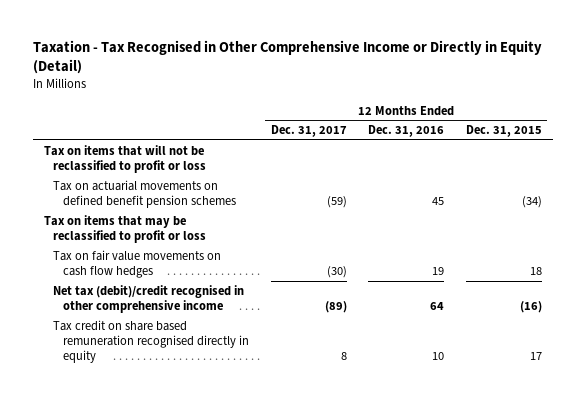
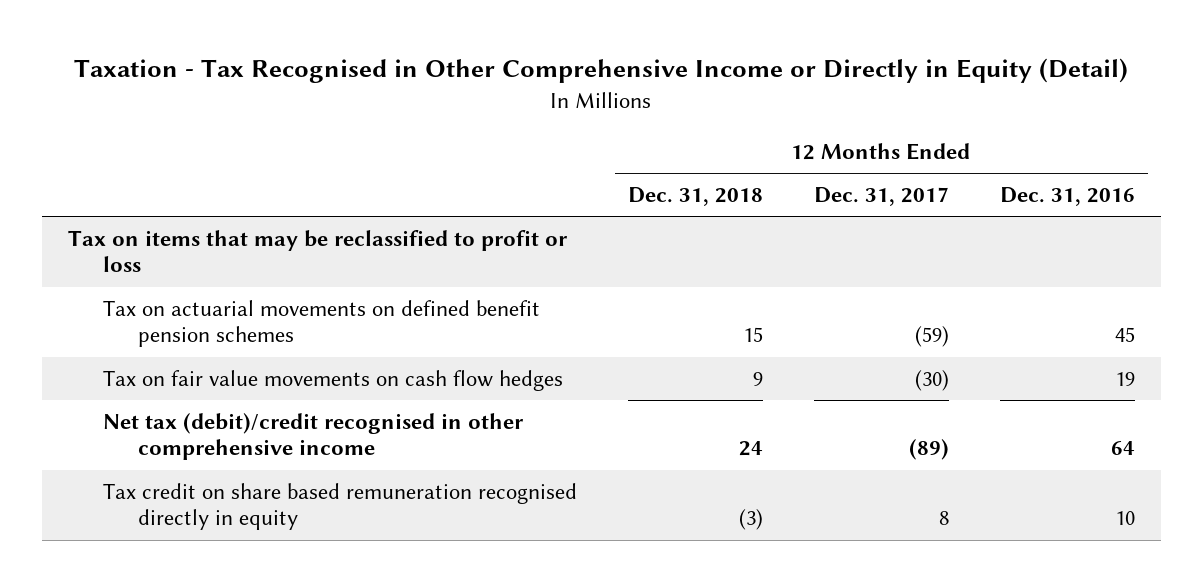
[465,125,542,138] Dec. 31, 2015 -> none
none -> [627,187,763,207] Dec. 31, 2018
[43,144,207,173] Tax on items that will not be reclassified to profit or loss -> none
[53,179,236,208] Tax on actuarial movements on defined benefit pension schemes -> [102,299,540,348] Tax on actuarial movements on defined benefit pension schemes

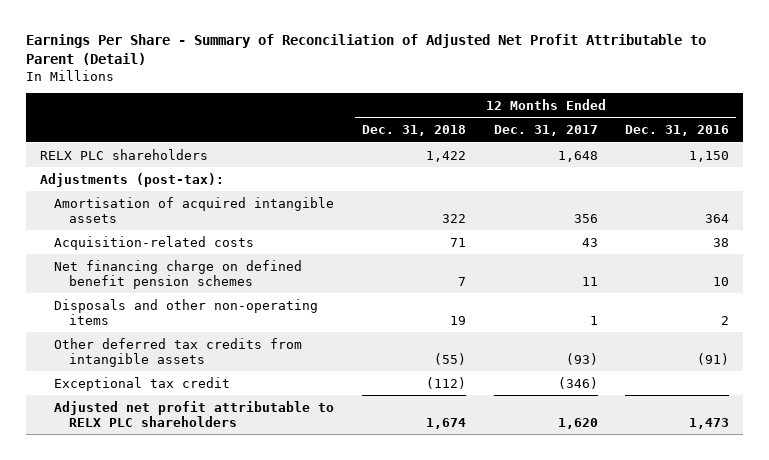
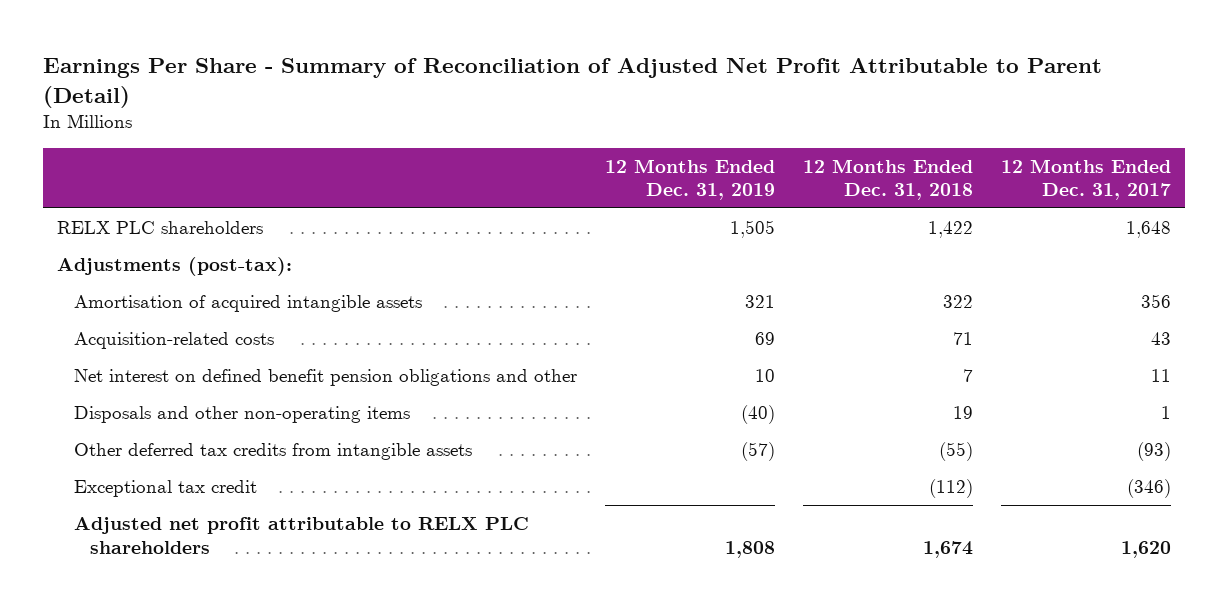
[625,124,730,136] Dec. 31, 2016 -> none
none -> [604,158,775,201] 12 Months Ended Dec. 31, 2019
[54,259,303,289] Net financing charge on defined benefit pension schemes -> [73,369,577,387] Net interest on defined benefit pension obligations and other

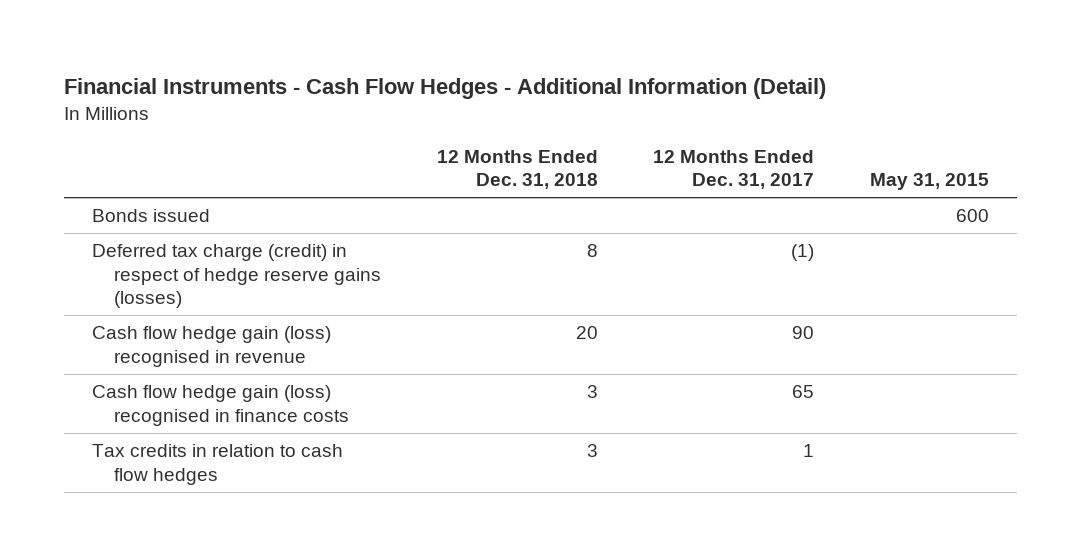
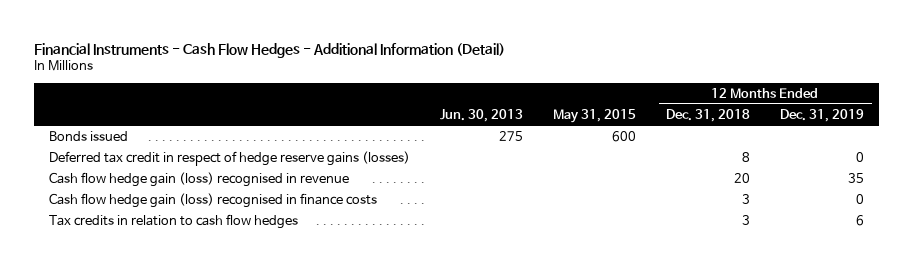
[653,149,815,190] 12 Months Ended Dec. 31, 2017 -> none
none -> [440,109,524,123] Jun. 30, 2013
none -> [780,109,865,123] Dec. 31, 2019
[92,244,381,309] Deferred tax charge (credit) in respect of hedge reserve gains (losses) -> [49,151,411,167] Deferred tax credit in respect of hedge reserve gains (losses)

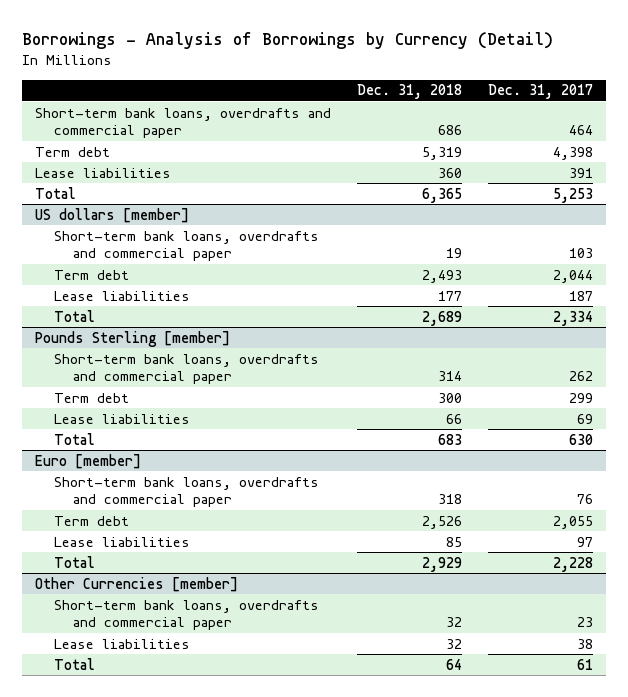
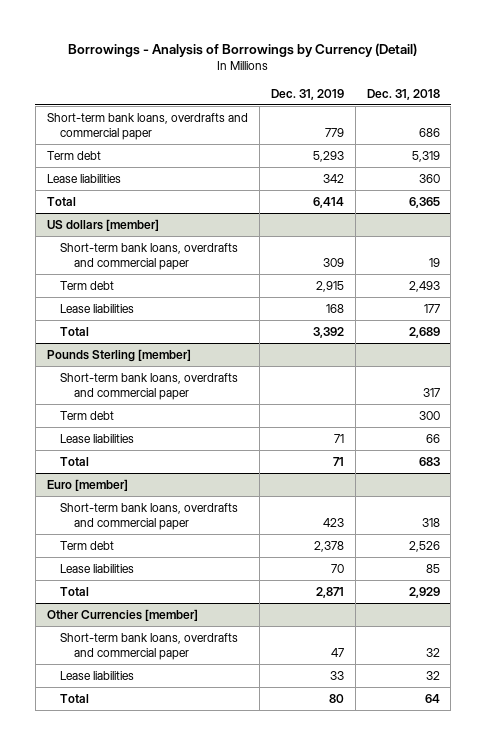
[487,84,593,100] Dec. 31, 2017 -> none
none -> [270,88,344,100] Dec. 31, 2019
[437,371,462,382] 314 -> [422,388,440,398] 317

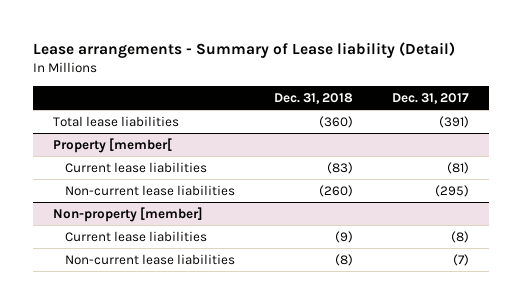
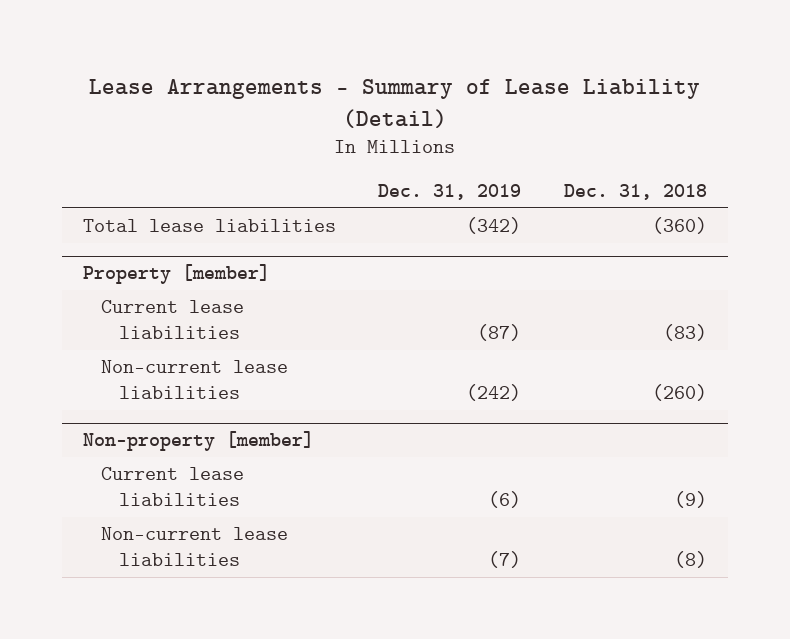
[33,42,456,59] Lease arrangements - Summary of Lease liability (Detail) -> [88,79,700,128] Lease Arrangements - Summary of Lease Liability (Detail)
[392,92,470,104] Dec. 31, 2017 -> none
none -> [378,183,522,200] Dec. 31, 2019
[52,137,172,153] Property [member[ -> [83,264,271,285] Property [member]

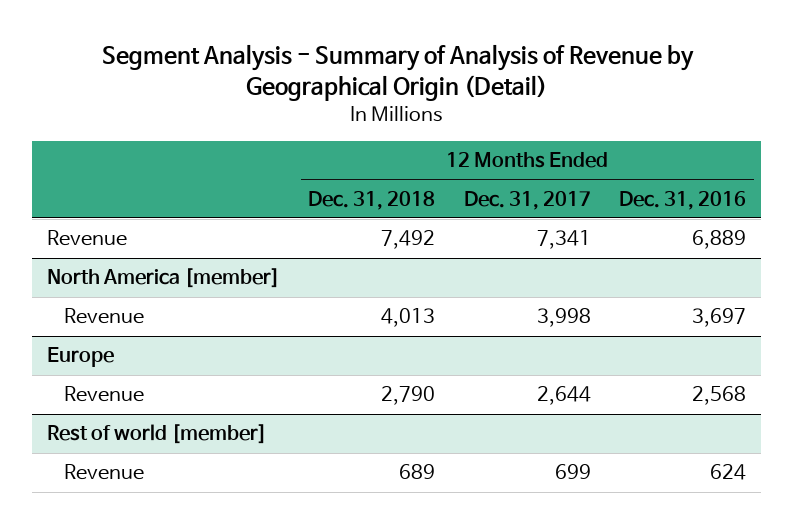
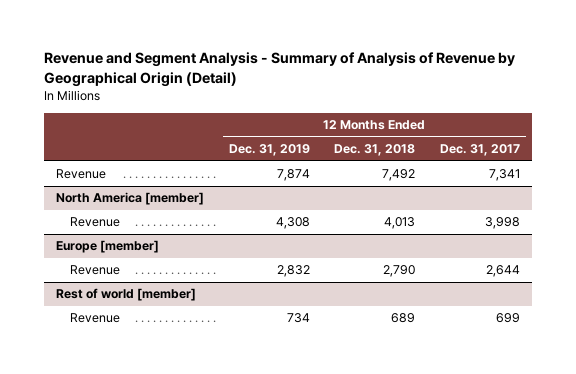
[101,44,694,101] Segment Analysis - Summary of Analysis of Revenue by Geographical Origin (Detail) -> [43,52,515,88] Revenue and Segment Analysis - Summary of Analysis of Revenue by Geographical Origin (Detail)
[619,190,747,210] Dec. 31, 2016 -> none
none -> [228,144,310,157] Dec. 31, 2019
[46,347,114,368] Europe -> [56,240,160,254] Europe [member]

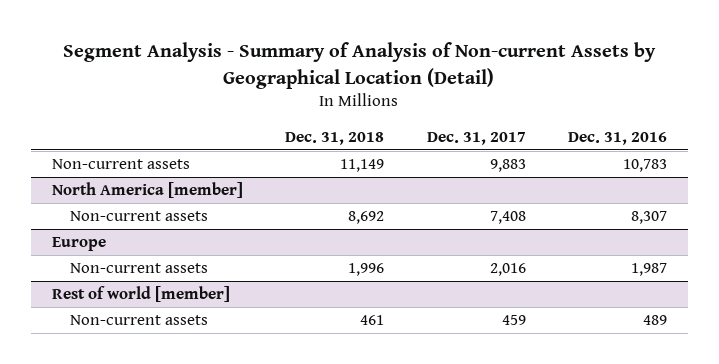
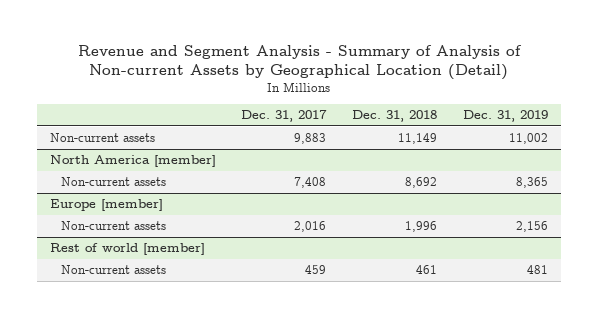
[63,42,657,89] Segment Analysis - Summary of Analysis of Non-current Assets by Geographical Location (Detail) -> [77,44,522,81] Revenue and Segment Analysis - Summary of Analysis of Non-current Assets by Geographical Location (Detail)
[567,131,667,145] Dec. 31, 2016 -> none
none -> [463,110,549,123] Dec. 31, 2019
[52,237,107,252] Europe -> [49,199,163,212] Europe [member]

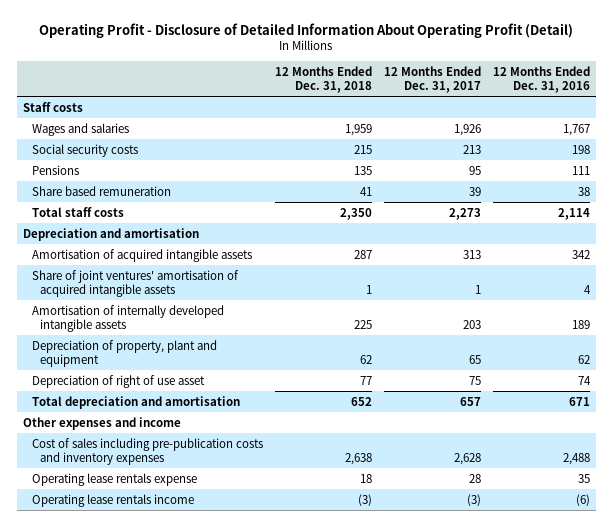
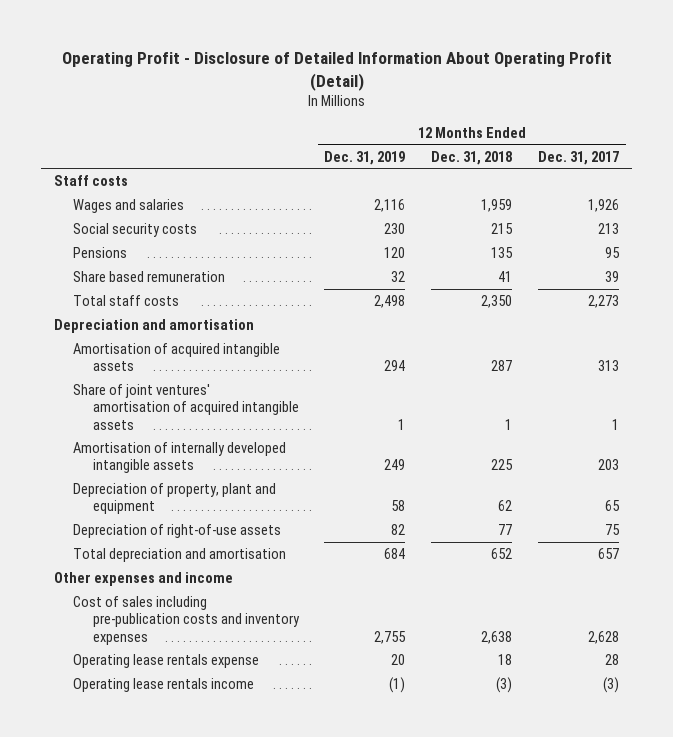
[492,66,590,94] 12 Months Ended Dec. 31, 2016 -> none
none -> [324,150,406,165] Dec. 31, 2019
[31,374,205,388] Depreciation of right of use asset -> [73,523,282,538] Depreciation of right-of-use assets

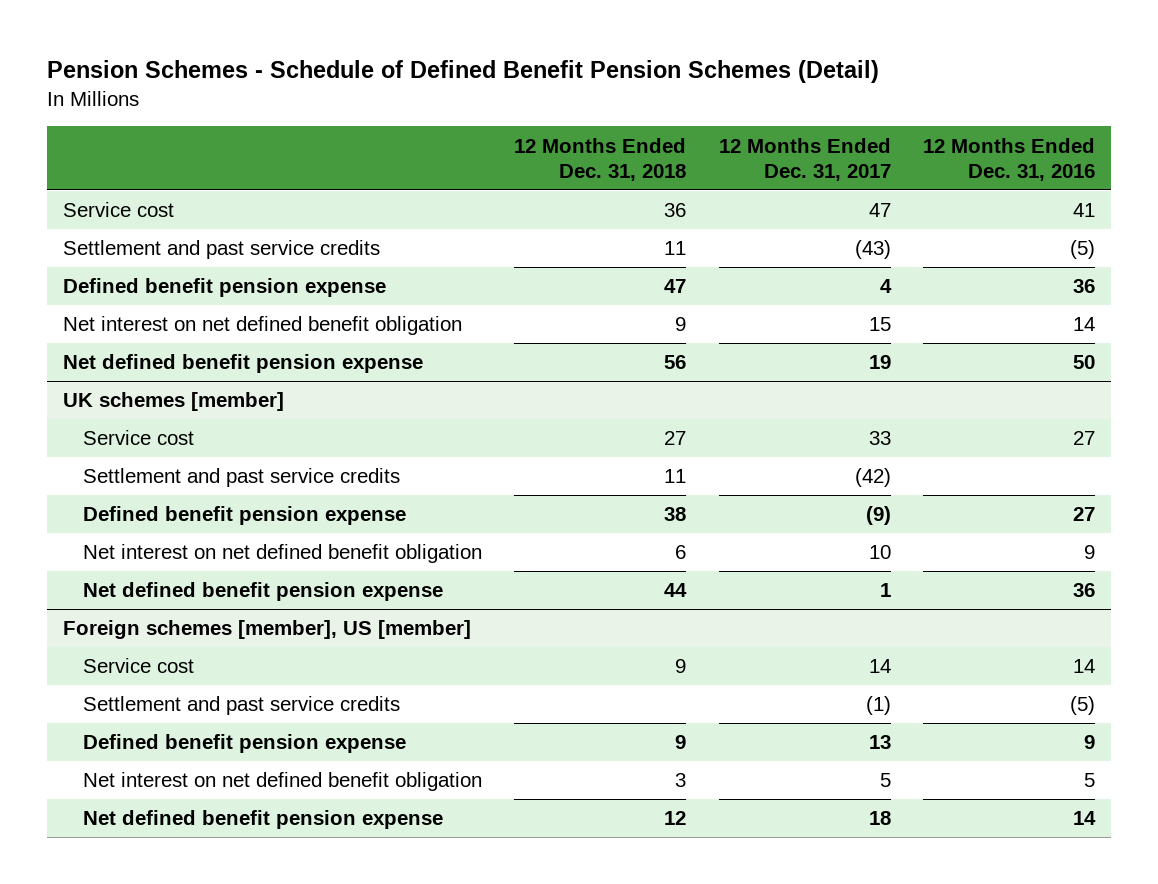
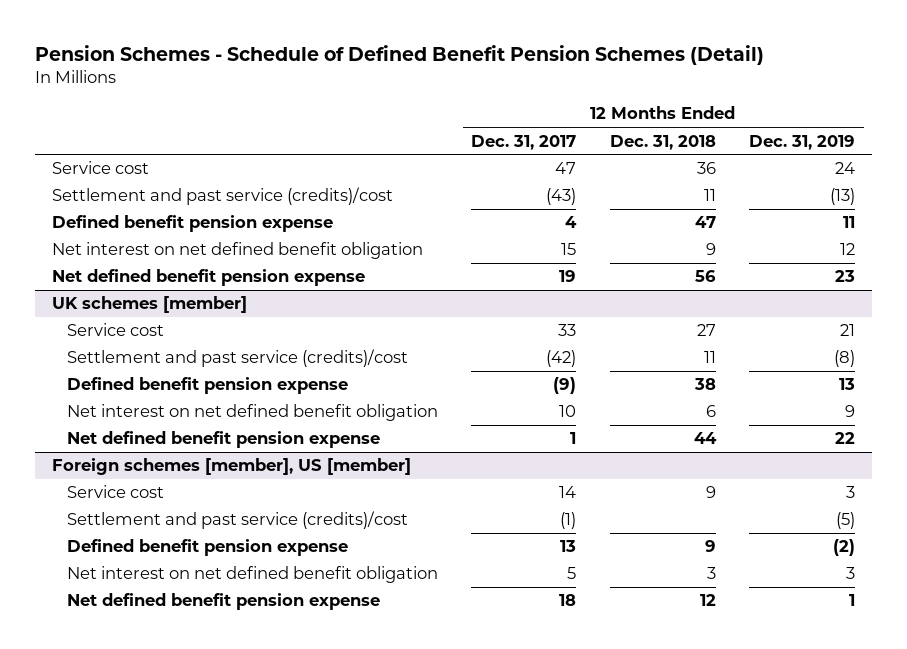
[922,137,1095,181] 12 Months Ended Dec. 31, 2016 -> none
none -> [749,134,856,150] Dec. 31, 2019
[62,240,380,260] Settlement and past service credits -> [51,187,393,206] Settlement and past service (credits)/cost
[83,468,401,488] Settlement and past service credits -> [66,349,408,368] Settlement and past service (credits)/cost
[83,696,401,716] Settlement and past service credits -> [66,511,408,530] Settlement and past service (credits)/cost

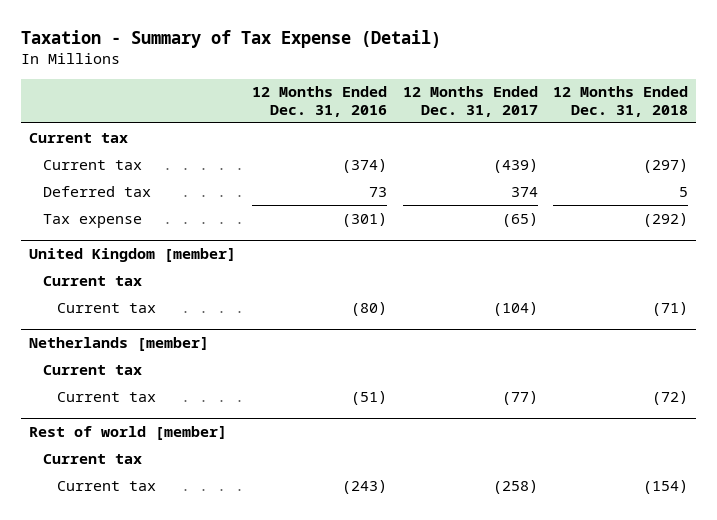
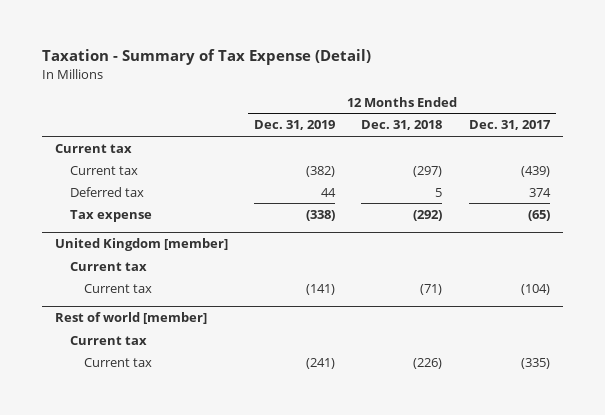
[251,86,387,117] 12 Months Ended Dec. 31, 2016 -> none
none -> [254,120,336,131] Dec. 31, 2019
[28,337,209,352] Netherlands [member] -> none
[42,364,142,375] Current tax -> none
[56,391,156,402] Current tax -> none
[492,479,538,494] (258) -> [520,357,550,369] (335)
[643,479,689,494] (154) -> [413,357,443,369] (226)

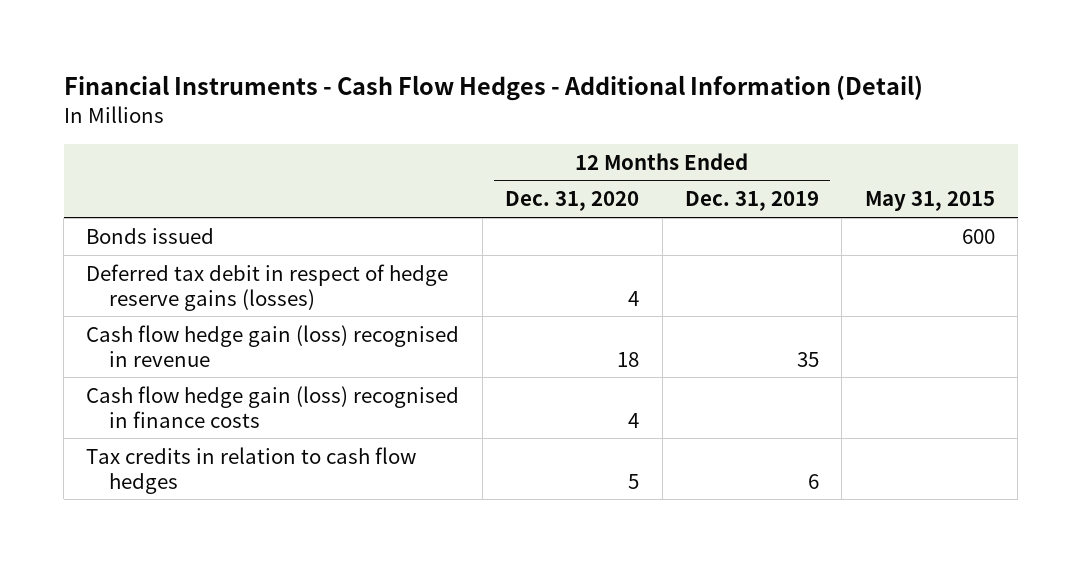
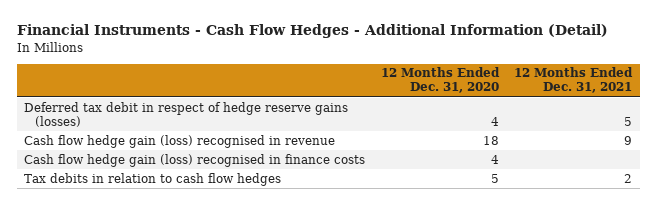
[685,191,820,212] Dec. 31, 2019 -> none
[864,191,995,212] May 31, 2015 -> none
none -> [514,67,634,94] 12 Months Ended Dec. 31, 2021
[86,227,215,244] Bonds issued -> none
[86,446,417,494] Tax credits in relation to cash flow hedges -> [24,172,282,186] Tax debits in relation to cash flow hedges

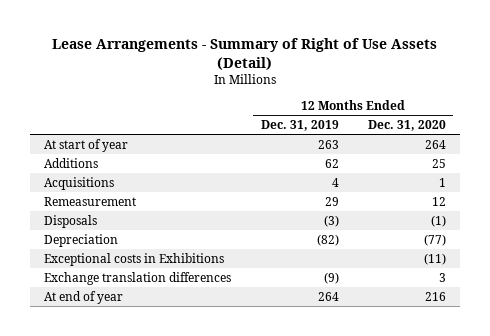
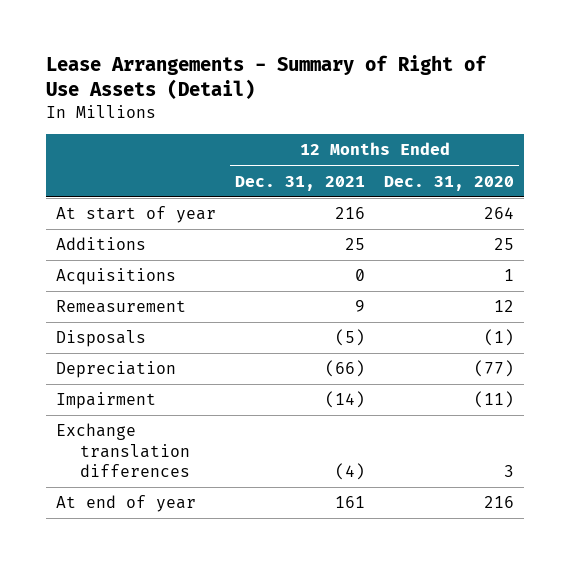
[260,120,339,132] Dec. 31, 2019 -> none
none -> [235,175,366,191] Dec. 31, 2021
[44,252,225,266] Exceptional costs in Exhibitions -> none
none -> [55,392,156,410] Impairment

